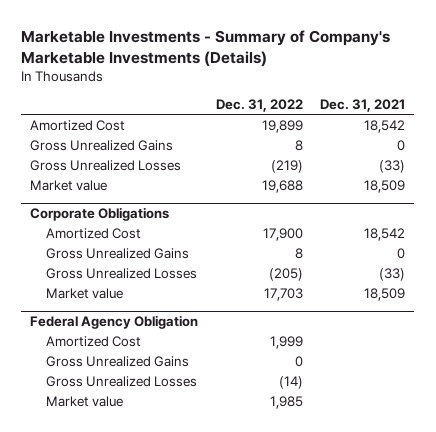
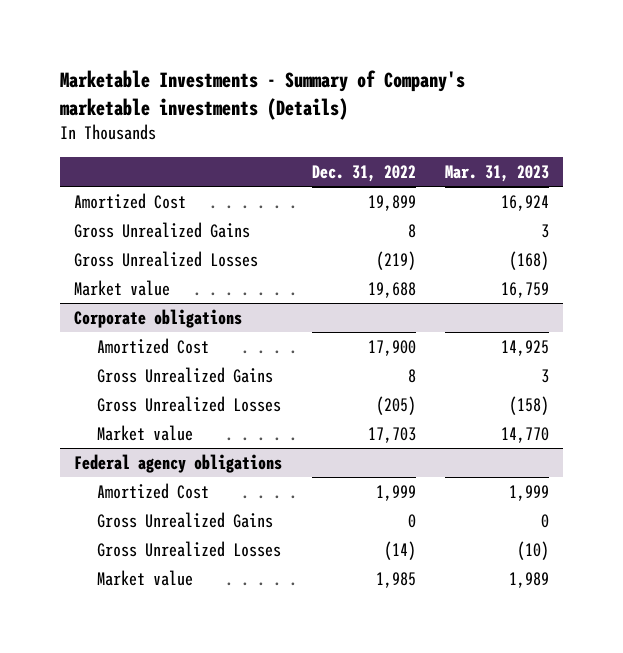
[21,30,391,67] Marketable Investments - Summary of Company's Marketable Investments (Details) -> [59,70,465,121] Marketable Investments - Summary of Company's marketable investments (Details)
[320,99,406,113] Dec. 31, 2021 -> none
none -> [444,164,549,182] Mar. 31, 2023
[30,207,170,222] Corporate Obligations -> [74,308,243,328] Corporate obligations
[30,315,199,330] Federal Agency Obligation -> [74,453,283,473] Federal agency obligations

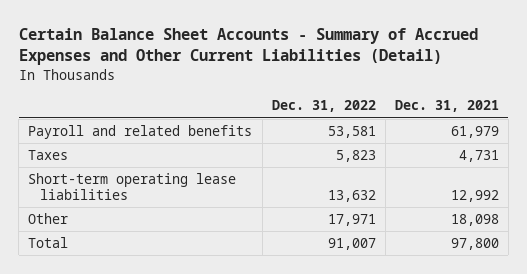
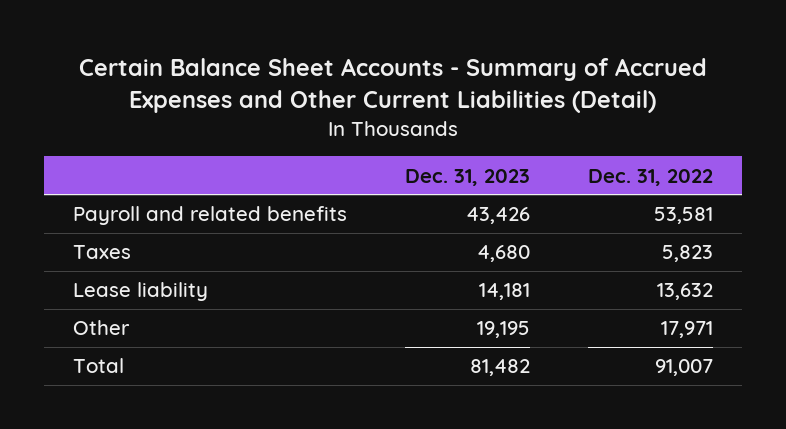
[394,100,499,113] Dec. 31, 2021 -> none
none -> [404,168,530,186] Dec. 31, 2023
[28,173,237,200] Short-term operating lease liabilities -> [73,282,209,302] Lease liability

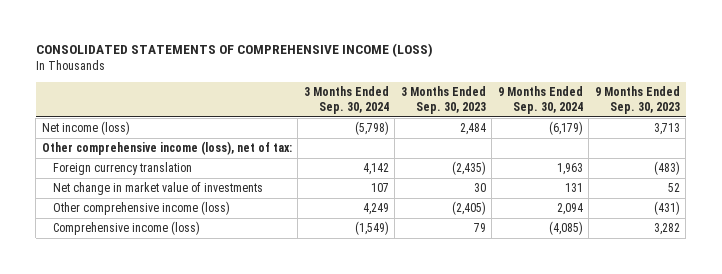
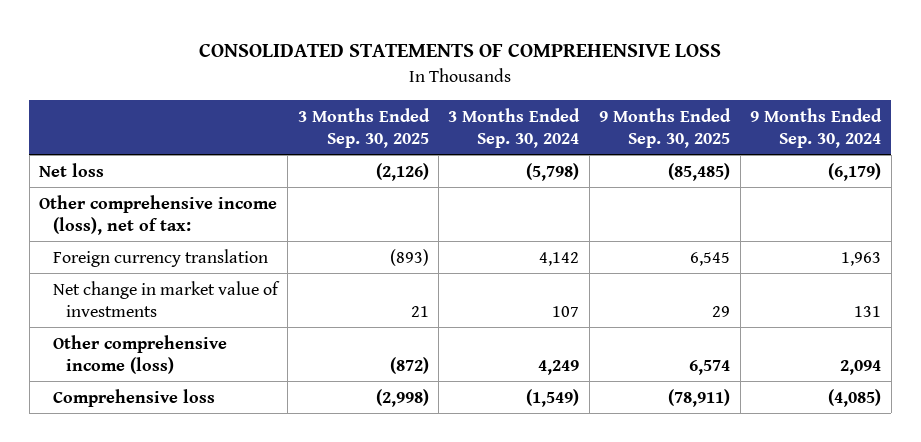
[35,43,433,58] CONSOLIDATED STATEMENTS OF COMPREHENSIVE INCOME (LOSS) -> [199,44,722,58] CONSOLIDATED STATEMENTS OF COMPREHENSIVE LOSS
[400,86,486,114] 3 Months Ended Sep. 30, 2023 -> none
[594,86,680,114] 9 Months Ended Sep. 30, 2023 -> none
none -> [297,107,430,148] 3 Months Ended Sep. 30, 2025
none -> [599,107,732,148] 9 Months Ended Sep. 30, 2025
[41,121,130,136] Net income (loss) -> [39,162,105,177] Net loss
[53,221,201,236] Comprehensive income (loss) -> [52,388,215,407] Comprehensive loss

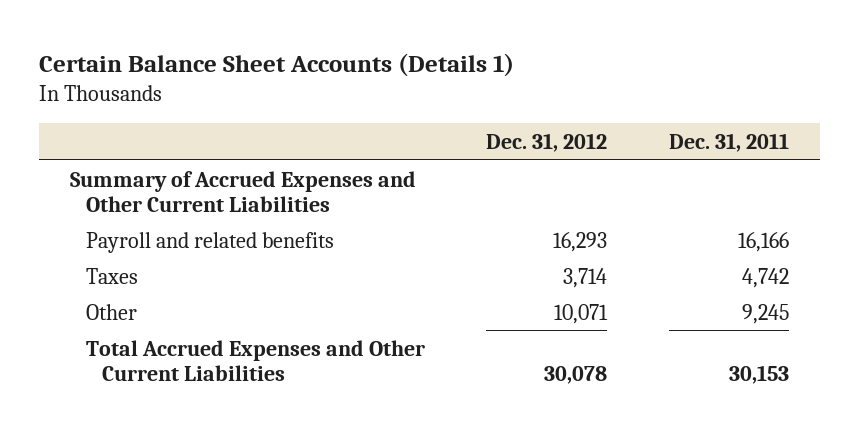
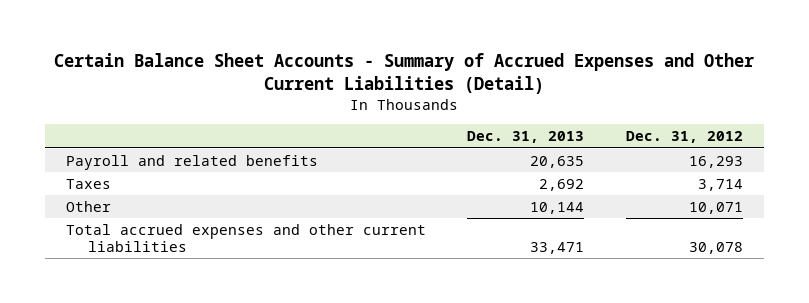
[38,53,514,78] Certain Balance Sheet Accounts (Details 1) -> [54,53,755,94] Certain Balance Sheet Accounts - Summary of Accrued Expenses and Other Current Liabilities (Detail)
[668,132,789,152] Dec. 31, 2011 -> none
none -> [467,131,585,144] Dec. 31, 2013
[69,170,416,212] Summary of Accrued Expenses and Other Current Liabilities -> none
[85,339,425,381] Total Accrued Expenses and Other Current Liabilities -> [65,223,426,252] Total accrued expenses and other current liabilities

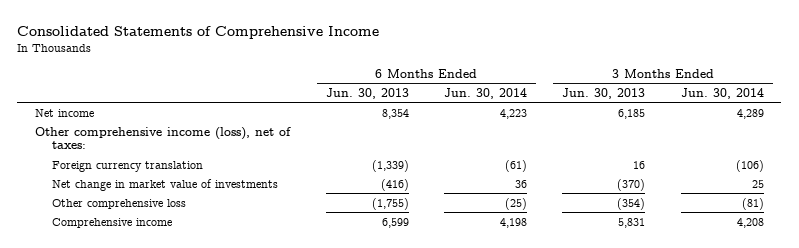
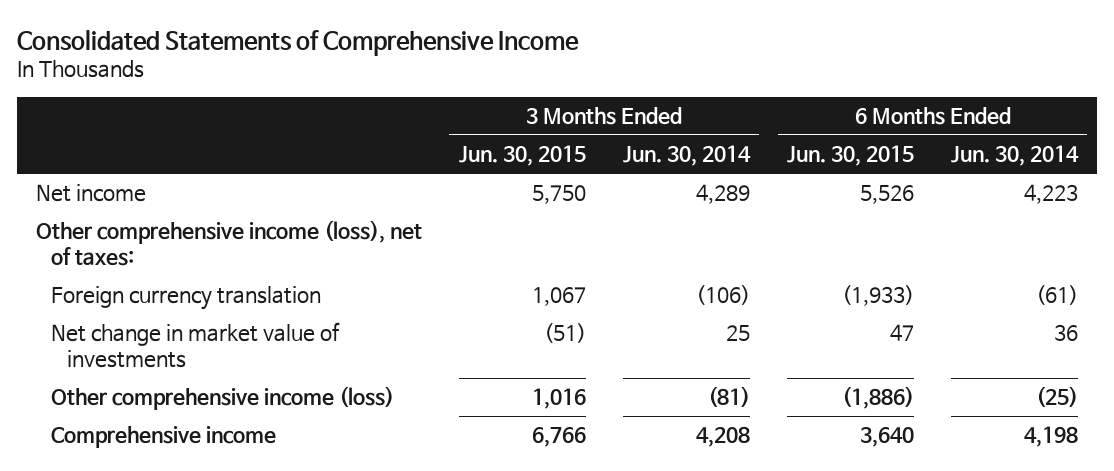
[325,87,409,99] Jun. 30, 2013 -> none
[562,87,646,99] Jun. 30, 2013 -> none
none -> [458,145,586,167] Jun. 30, 2015
none -> [787,145,915,167] Jun. 30, 2015
[52,198,187,209] Other comprehensive loss -> [51,386,395,411] Other comprehensive income (loss)

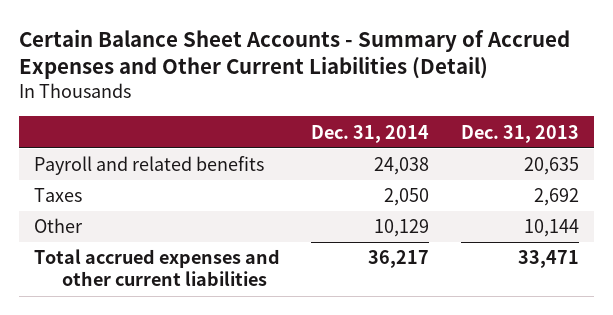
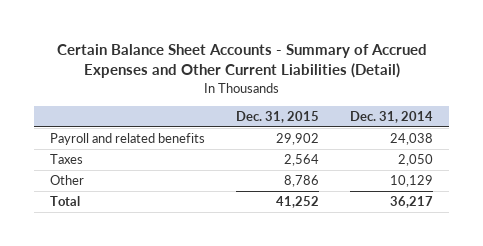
[460,124,579,143] Dec. 31, 2013 -> none
none -> [236,110,320,123] Dec. 31, 2015
[34,249,281,287] Total accrued expenses and other current liabilities -> [49,196,80,207] Total

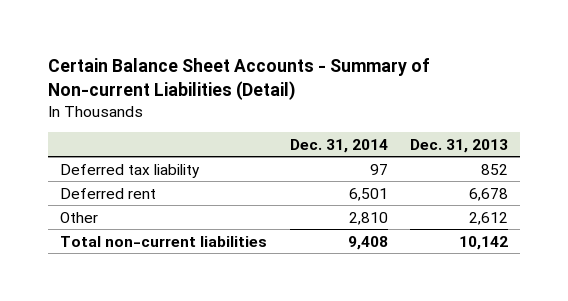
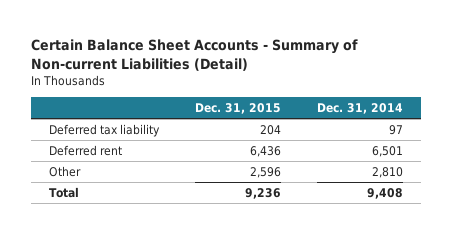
[410,138,509,153] Dec. 31, 2013 -> none
none -> [195,102,282,114] Dec. 31, 2015
[59,235,267,247] Total non-current liabilities -> [49,187,80,199] Total

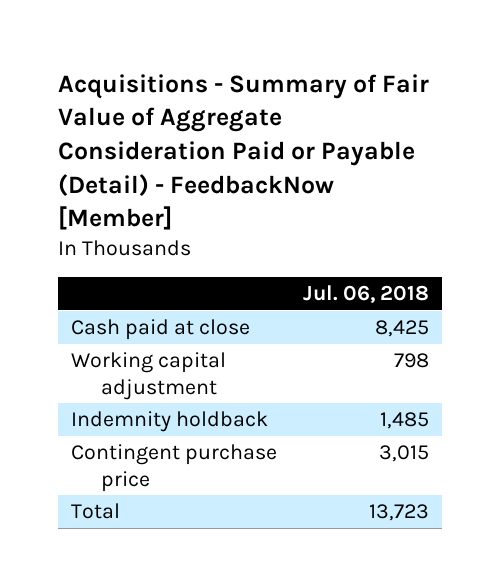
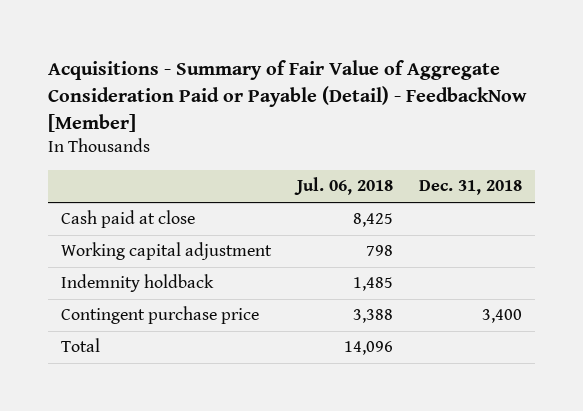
none -> [418,180,522,196] Dec. 31, 2018
[378,445,429,463] 3,015 -> [352,309,393,324] 3,388
[368,504,429,522] 13,723 -> [343,341,393,356] 14,096

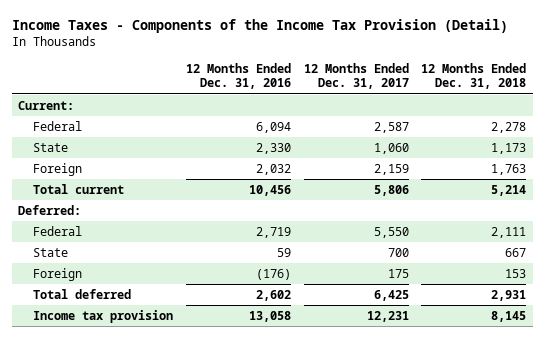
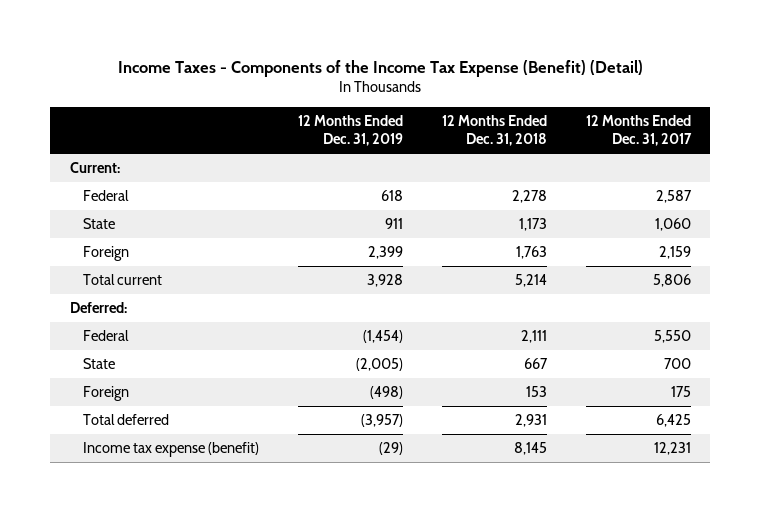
[11,19,508,34] Income Taxes - Components of the Income Tax Provision (Detail) -> [118,59,644,77] Income Taxes - Components of the Income Tax Expense (Benefit) (Detail)
[186,62,292,90] 12 Months Ended Dec. 31, 2016 -> none
none -> [297,115,403,146] 12 Months Ended Dec. 31, 2019
[33,309,174,323] Income tax provision -> [82,442,259,458] Income tax expense (benefit)

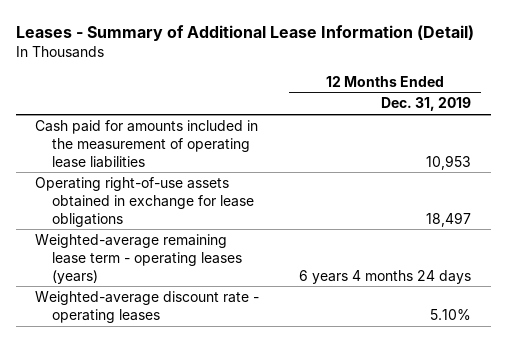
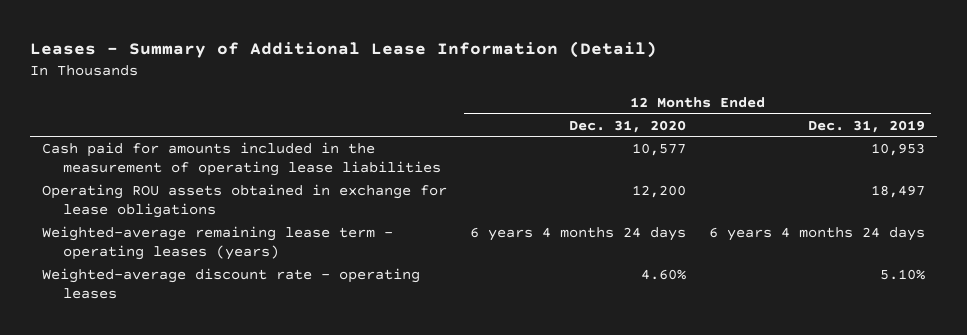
none -> [569,119,687,133] Dec. 31, 2020
[35,176,255,227] Operating right-of-use assets obtained in exchange for lease obligations -> [41,183,447,218] Operating ROU assets obtained in exchange for lease obligations

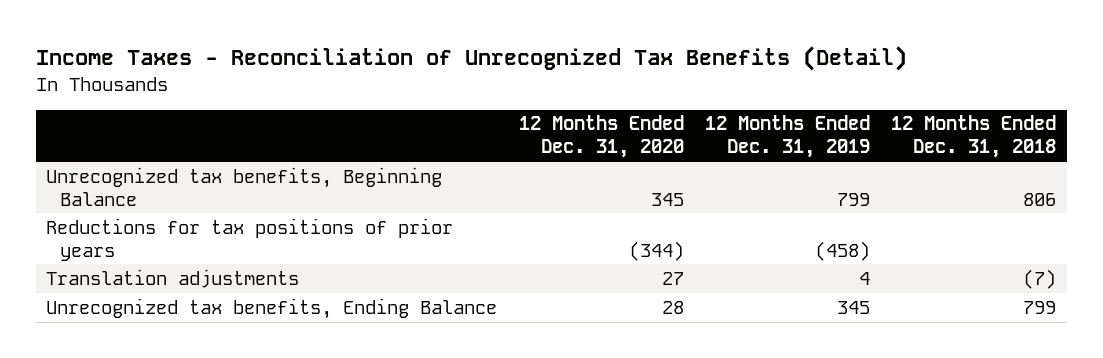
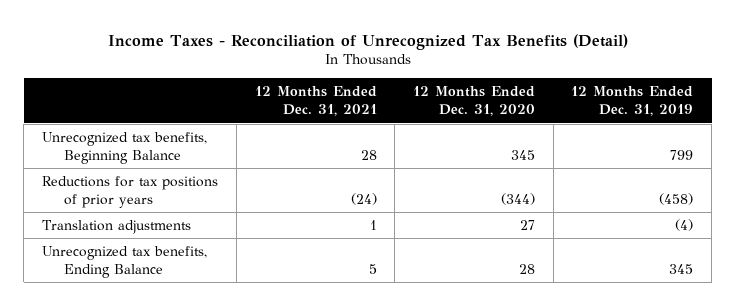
[891,115,1057,159] 12 Months Ended Dec. 31, 2018 -> none
none -> [254,86,377,117] 12 Months Ended Dec. 31, 2021
[859,271,871,285] 4 -> [675,219,694,232] (4)

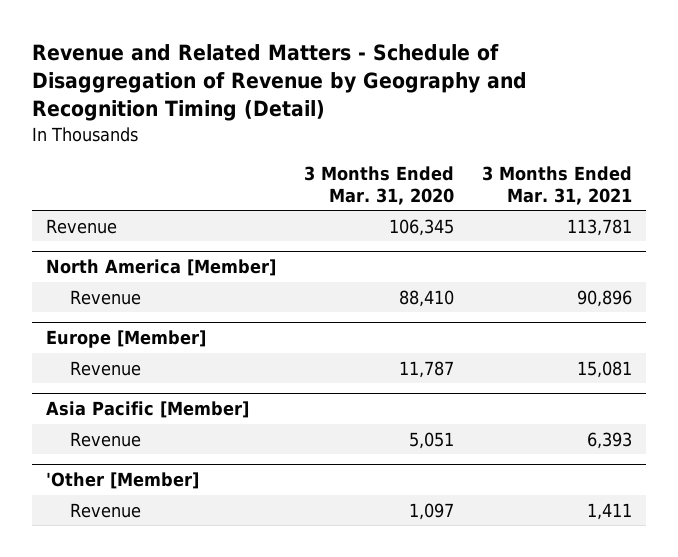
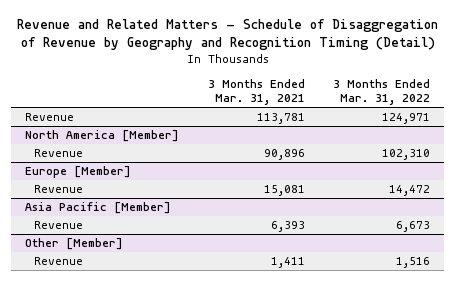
[304,166,455,205] 3 Months Ended Mar. 31, 2020 -> none
none -> [332,79,430,106] 3 Months Ended Mar. 31, 2022
[46,472,200,490] 'Other [Member] -> [25,238,124,251] Other [Member]

